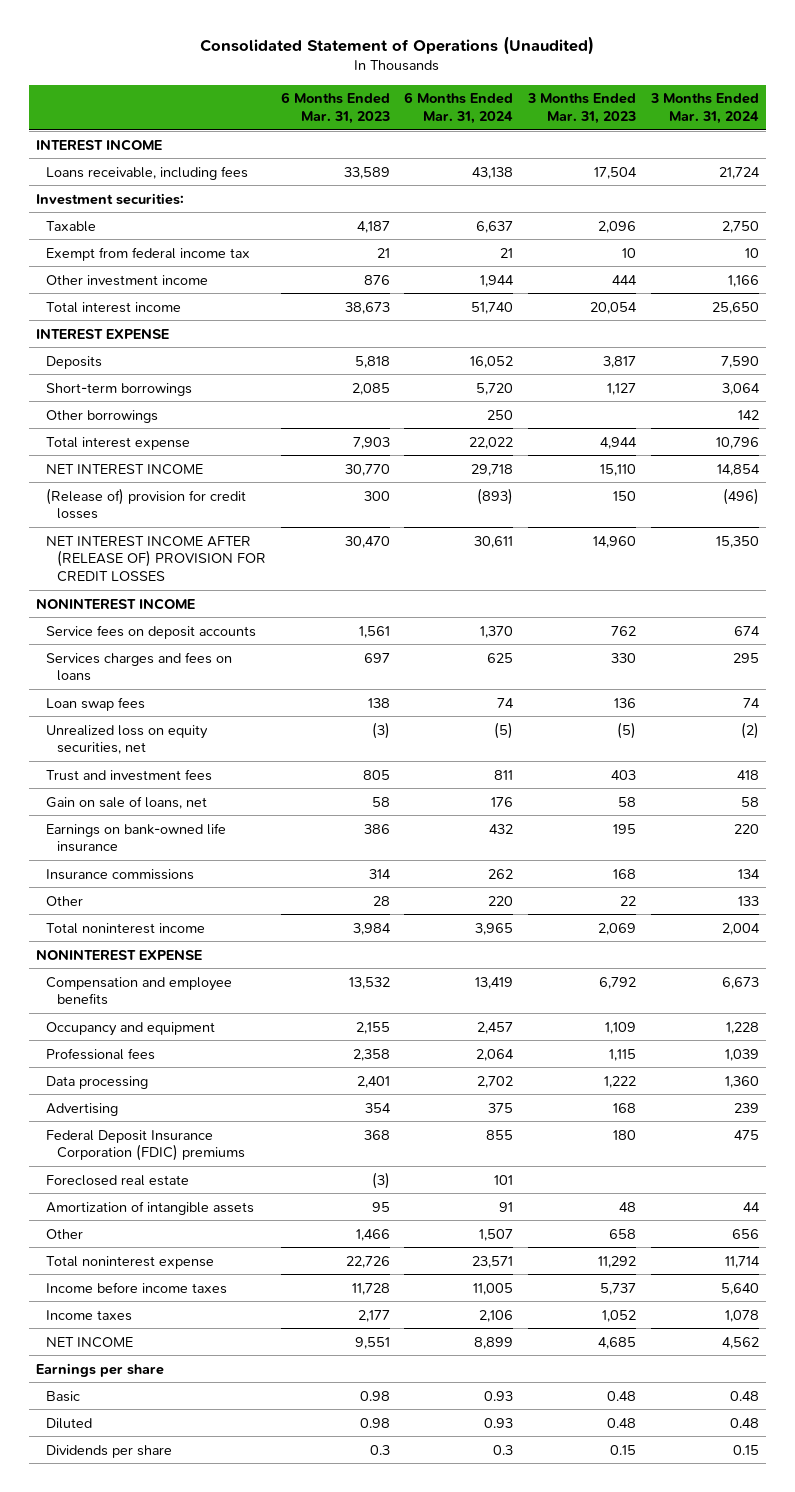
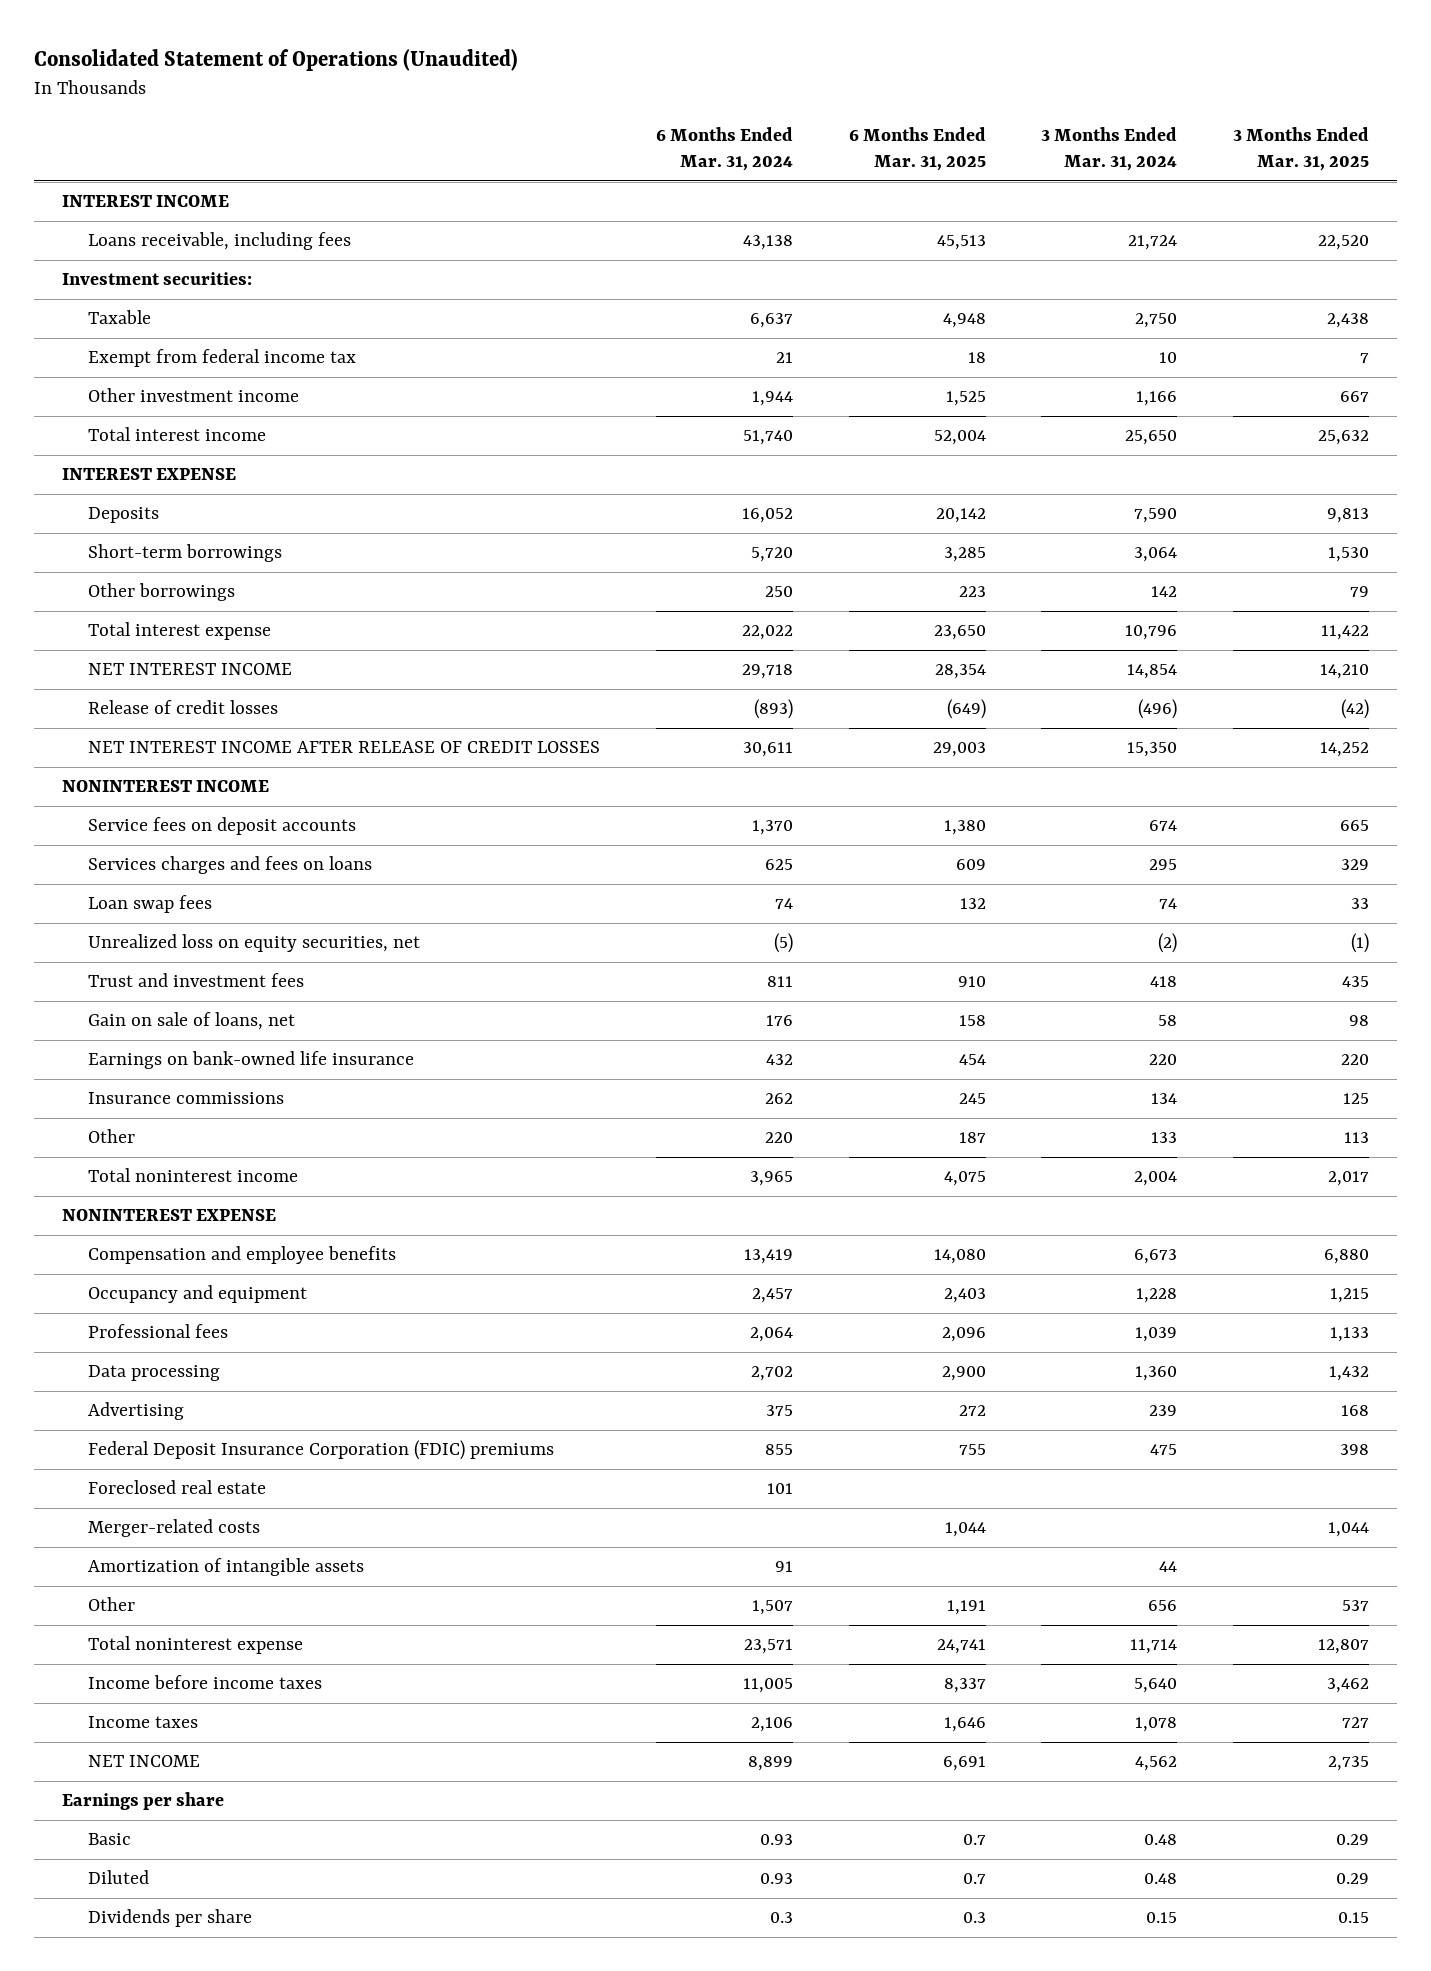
[280,92,390,124] 6 Months Ended Mar. 31, 2023 -> none
[526,93,636,124] 3 Months Ended Mar. 31, 2023 -> none
none -> [848,126,986,172] 6 Months Ended Mar. 31, 2025
none -> [1233,126,1370,172] 3 Months Ended Mar. 31, 2025
[46,487,247,520] (Release of) provision for credit losses -> [87,700,278,715] Release of credit losses
[46,535,266,582] NET INTEREST INCOME AFTER (RELEASE OF) PROVISION FOR CREDIT LOSSES -> [87,741,600,754] NET INTEREST INCOME AFTER RELEASE OF CREDIT LOSSES
none -> [87,1519,260,1538] Merger-related costs

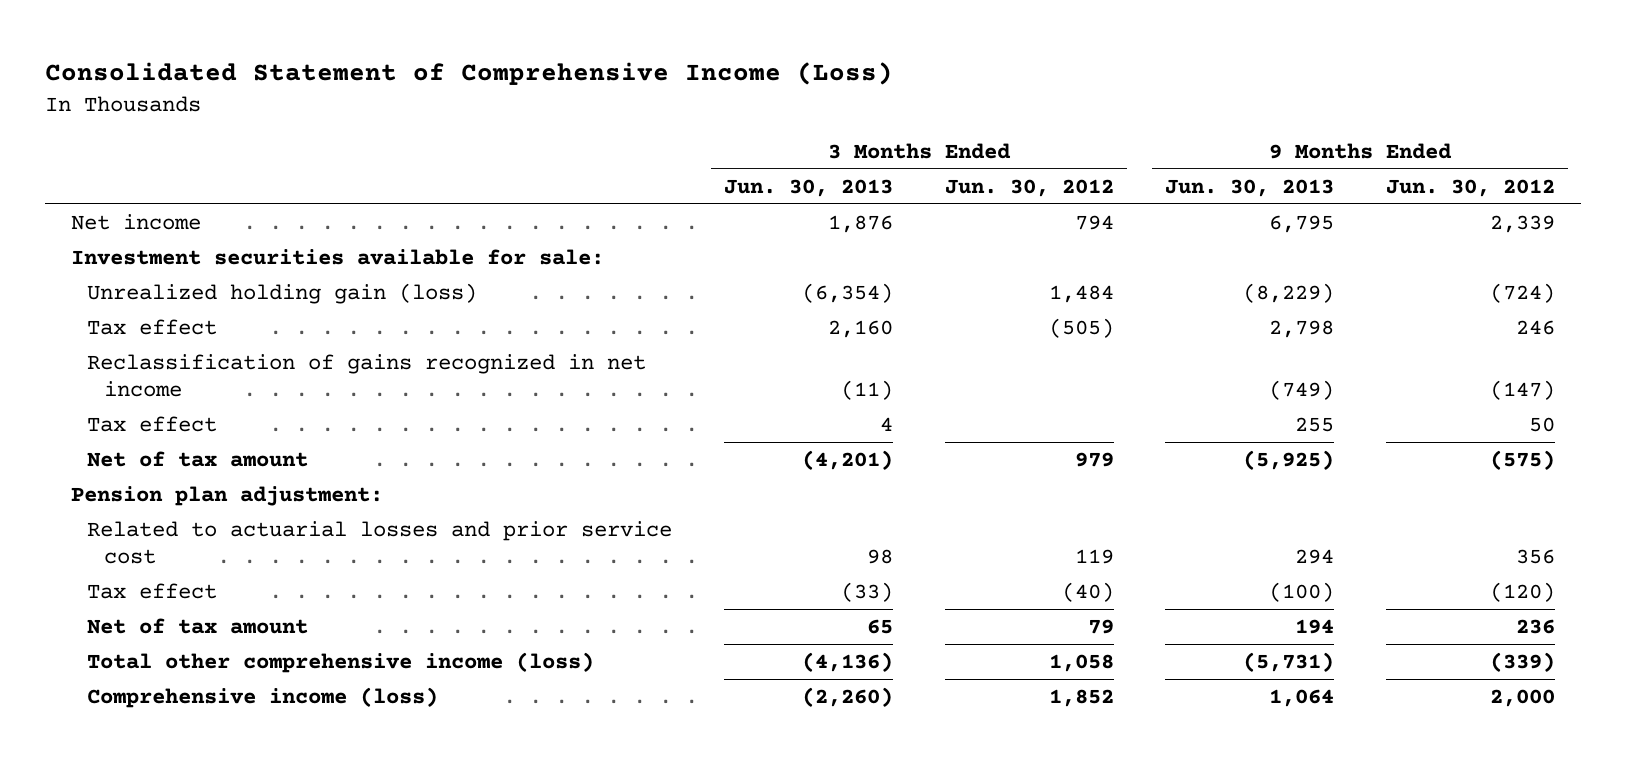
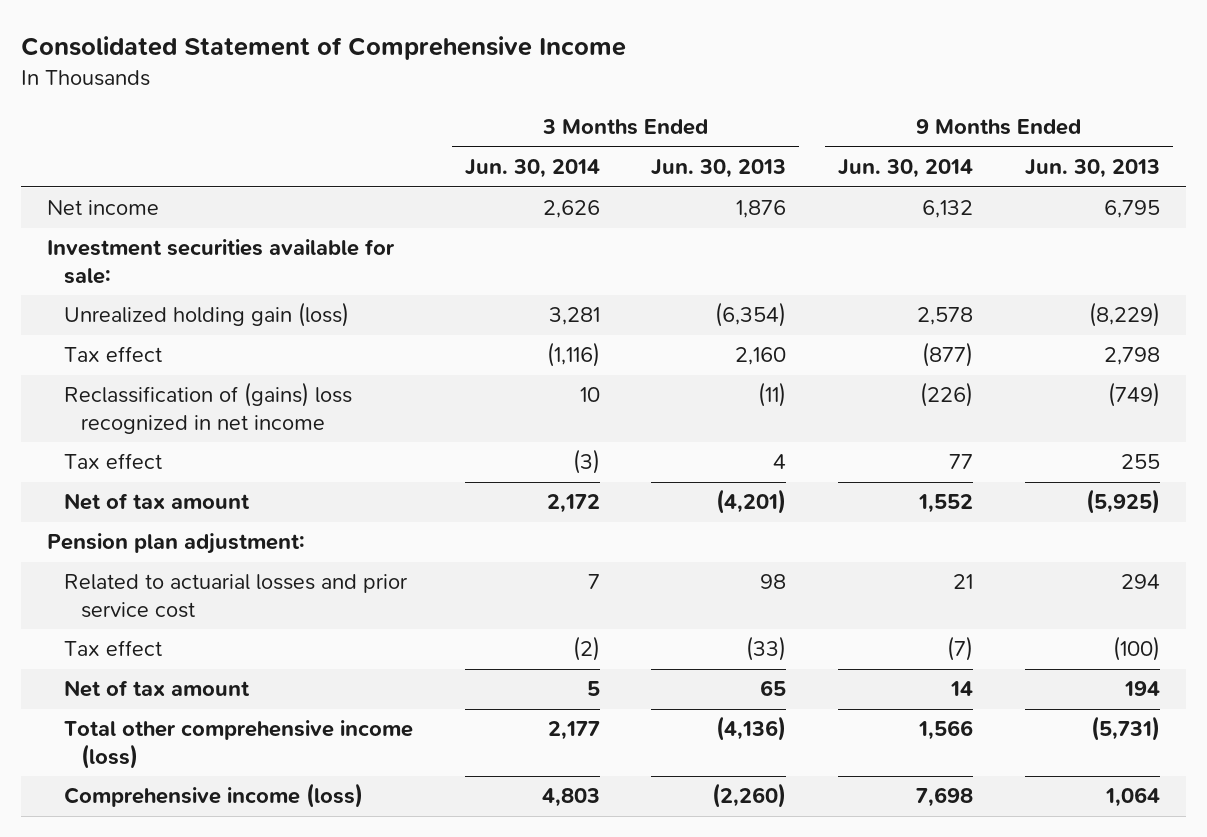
[45,62,894,86] Consolidated Statement of Comprehensive Income (Loss) -> [20,35,626,60] Consolidated Statement of Comprehensive Income
[944,178,1114,197] Jun. 30, 2012 -> none
[1385,178,1555,197] Jun. 30, 2012 -> none
none -> [464,159,600,179] Jun. 30, 2014
none -> [838,159,974,179] Jun. 30, 2014
[87,354,647,398] Reclassification of gains recognized in net income -> [64,382,353,434] Reclassification of (gains) loss recognized in net income

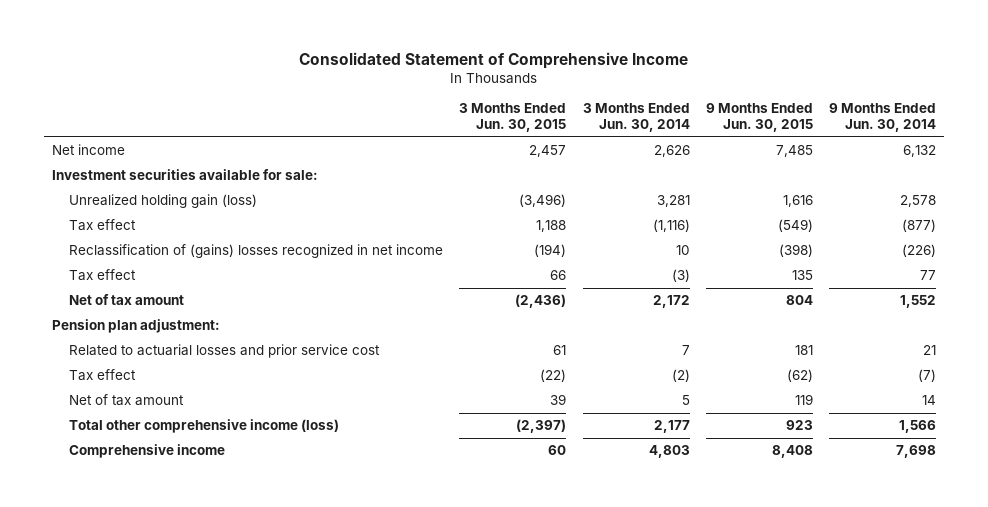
[651,159,787,179] Jun. 30, 2013 -> none
[1024,159,1160,179] Jun. 30, 2013 -> none
none -> [459,103,567,133] 3 Months Ended Jun. 30, 2015
none -> [705,103,813,133] 9 Months Ended Jun. 30, 2015
[64,382,353,434] Reclassification of (gains) loss recognized in net income -> [68,244,443,259] Reclassification of (gains) losses recognized in net income
[64,783,364,809] Comprehensive income (loss) -> [68,444,225,459] Comprehensive income

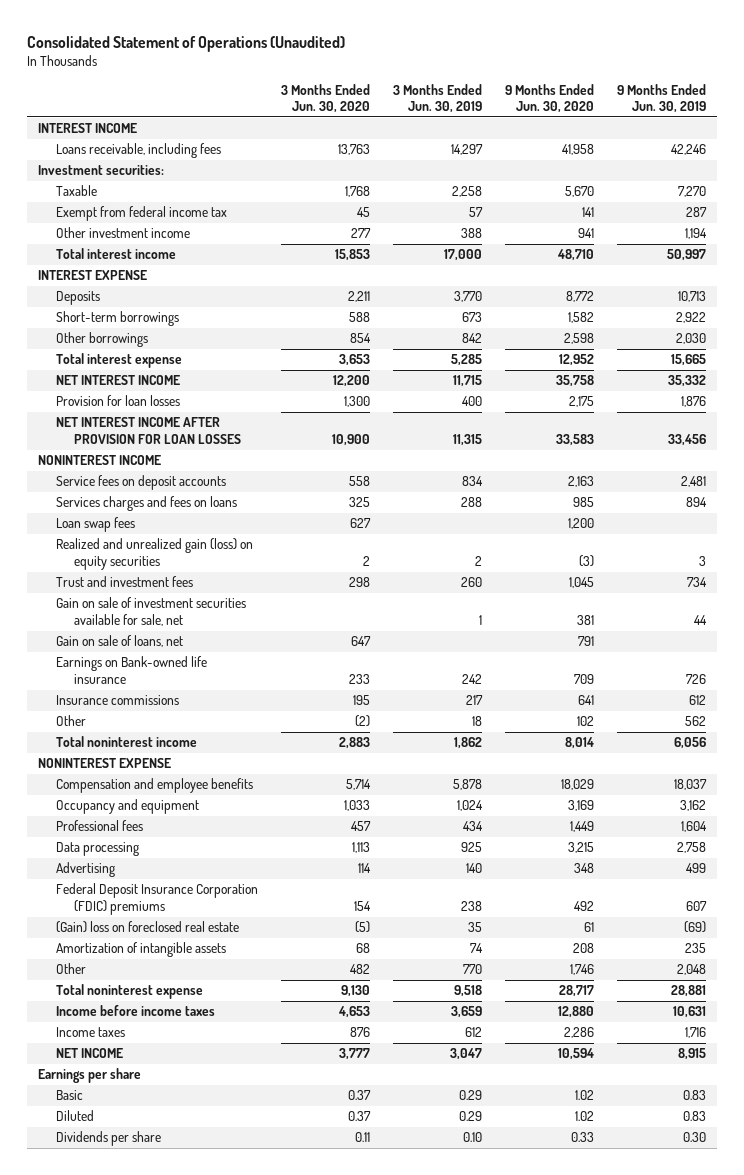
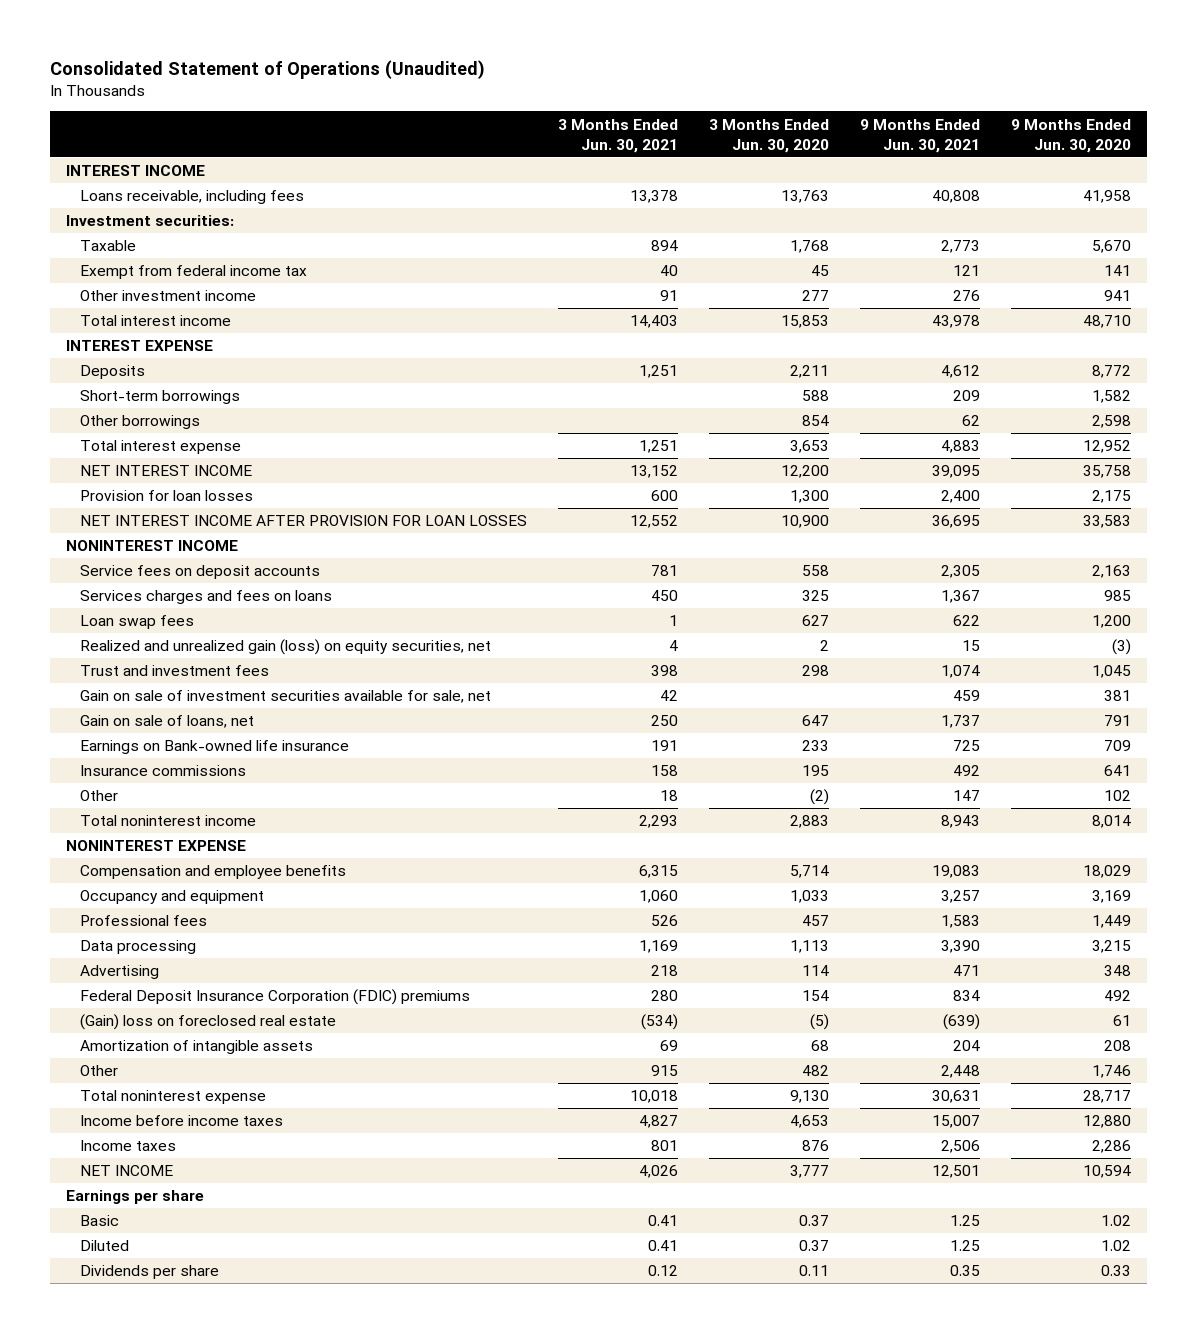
[392,83,482,114] 3 Months Ended Jun. 30, 2019 -> none
[616,83,706,114] 9 Months Ended Jun. 30, 2019 -> none
none -> [558,118,679,153] 3 Months Ended Jun. 30, 2021
none -> [860,118,981,153] 9 Months Ended Jun. 30, 2021
[55,538,253,571] Realized and unrealized gain (loss) on equity securities -> [80,639,492,656] Realized and unrealized gain (loss) on equity securities, net

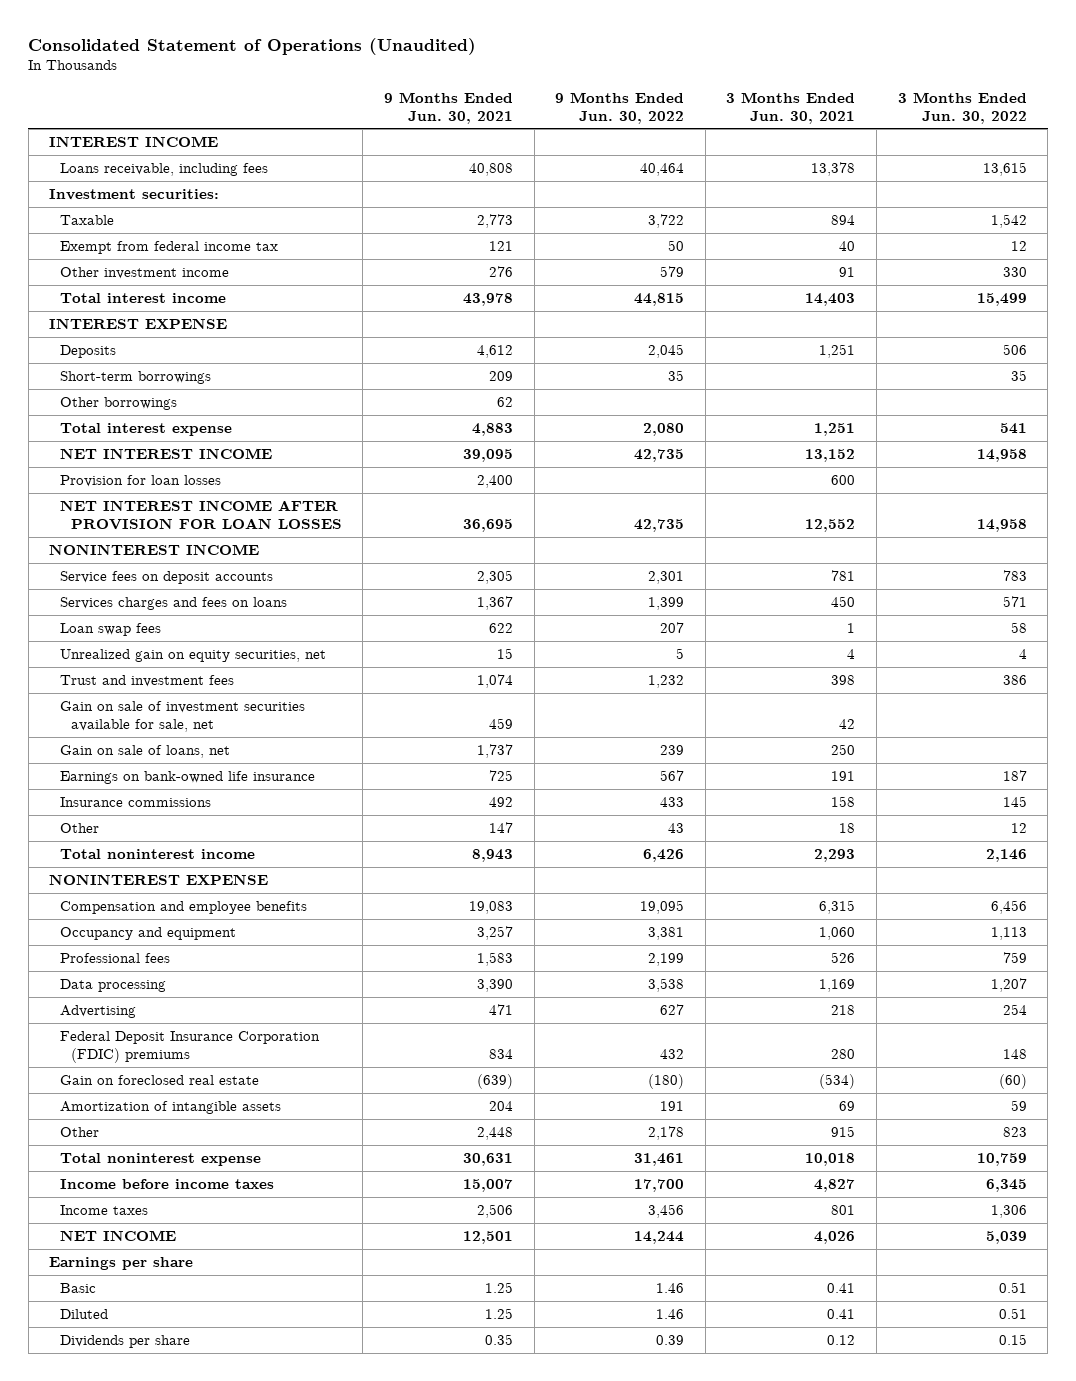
[709,118,830,153] 3 Months Ended Jun. 30, 2020 -> none
[1011,118,1132,153] 9 Months Ended Jun. 30, 2020 -> none
none -> [555,91,685,124] 9 Months Ended Jun. 30, 2022
none -> [897,91,1027,124] 3 Months Ended Jun. 30, 2022
[80,639,492,656] Realized and unrealized gain (loss) on equity securities, net -> [60,648,327,662] Unrealized gain on equity securities, net
[80,740,350,755] Earnings on Bank-owned life insurance -> [60,770,316,784] Earnings on bank-owned life insurance
[80,1014,337,1031] (Gain) loss on foreclosed real estate -> [60,1074,260,1085] Gain on foreclosed real estate

